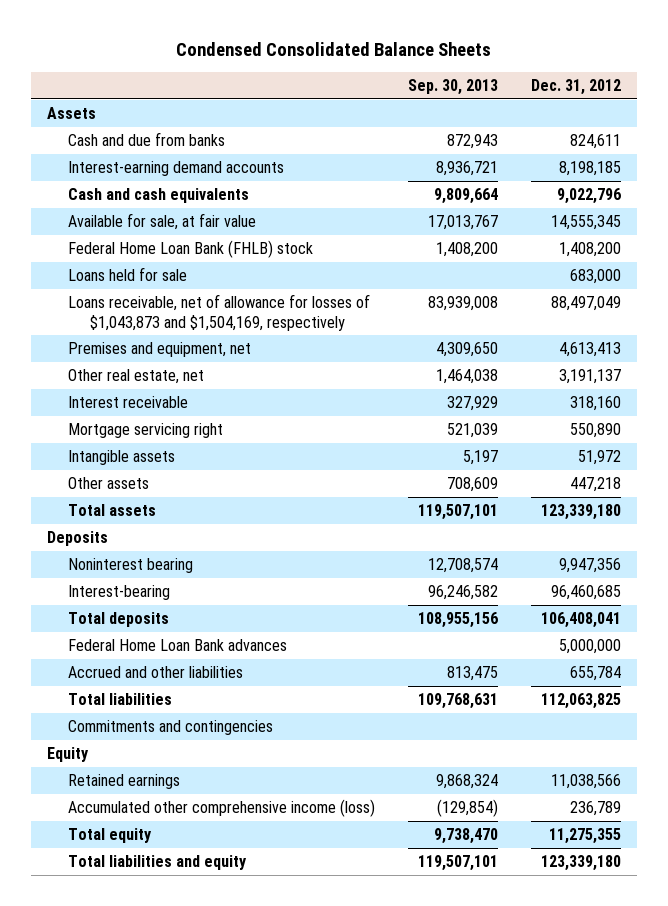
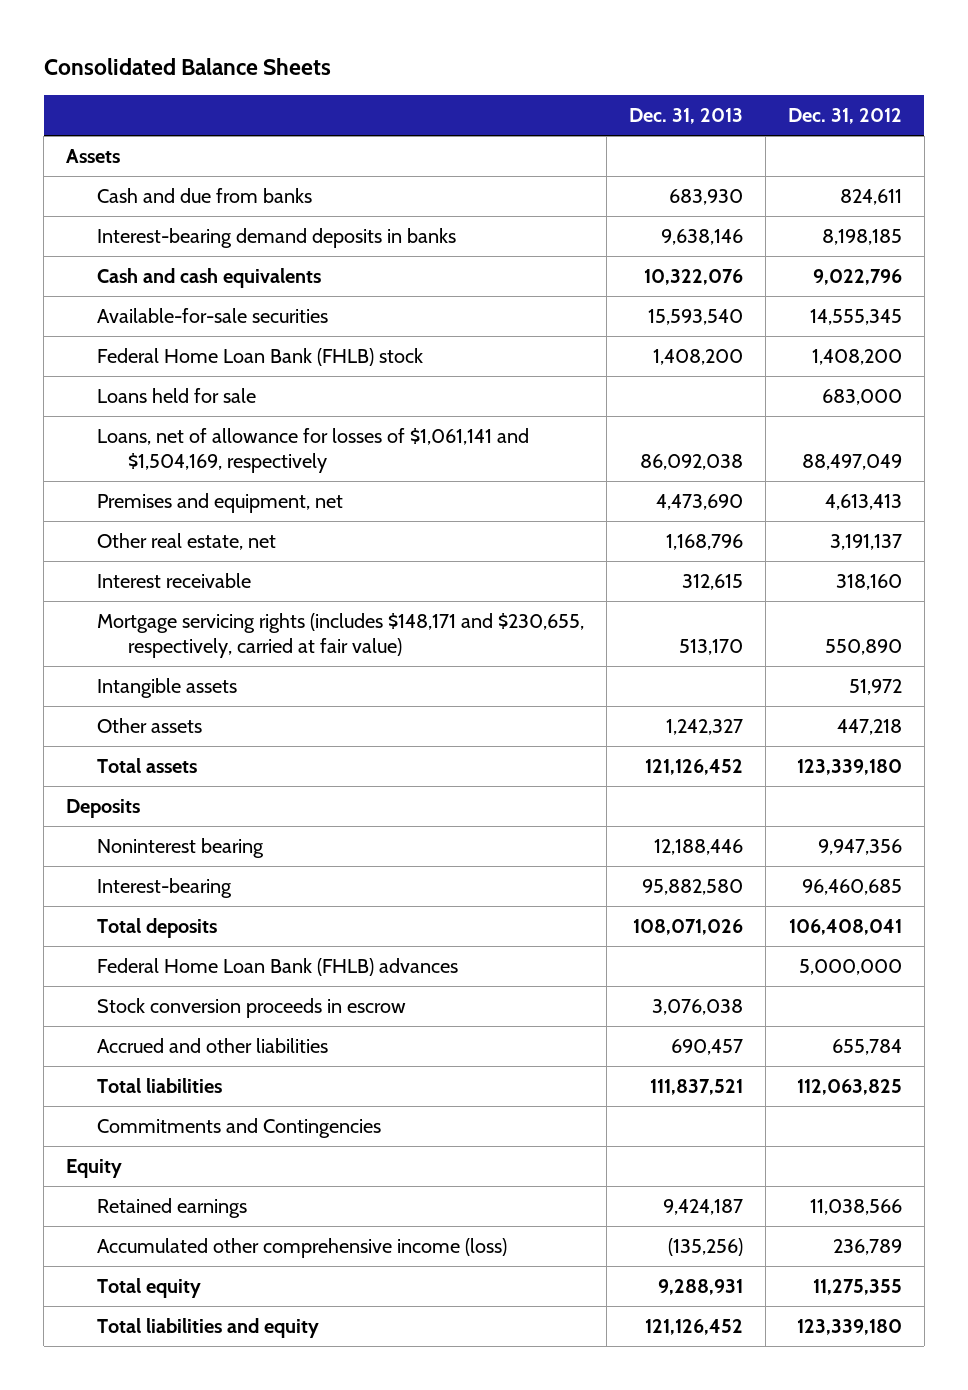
[175,41,491,56] Condensed Consolidated Balance Sheets -> [43,58,331,76] Consolidated Balance Sheets
[408,79,499,96] Sep. 30, 2013 -> none
none -> [628,108,743,125] Dec. 31, 2013
[68,161,285,177] Interest-earning demand accounts -> [97,227,457,248] Interest-bearing demand deposits in banks
[68,213,257,231] Available for sale, at fair value -> [97,307,329,323] Available-for-sale securities
[68,294,371,331] Loans receivable, net of allowance for losses of $1,043,873 and $1,504,169, respectively -> [97,427,530,474] Loans, net of allowance for losses of $1,061,141 and $1,504,169, respectively
[68,423,224,439] Mortgage servicing right -> [97,612,585,659] Mortgage servicing rights (includes $148,171 and $230,655, respectively, carried at fair value)
[68,639,288,652] Federal Home Loan Bank advances -> [97,957,459,976] Federal Home Loan Bank (FHLB) advances
none -> [97,997,407,1018] Stock conversion proceeds in escrow
[68,720,274,736] Commitments and contingencies -> [97,1117,382,1138] Commitments and Contingencies

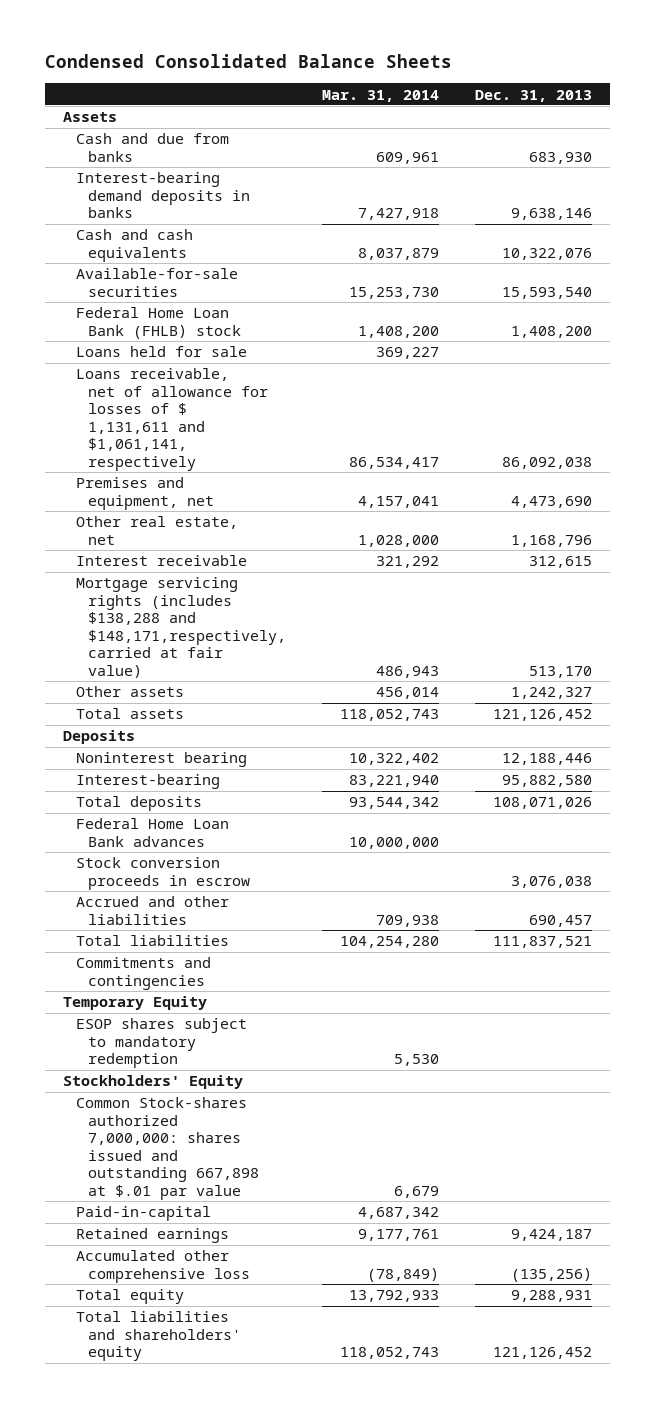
[43,58,331,76] Consolidated Balance Sheets -> [45,54,453,69] Condensed Consolidated Balance Sheets
[787,108,902,125] Dec. 31, 2012 -> none
none -> [322,89,440,102] Mar. 31, 2014
[97,427,530,474] Loans, net of allowance for losses of $1,061,141 and $1,504,169, respectively -> [75,368,269,471] Loans receivable, net of allowance for losses of $ 1,131,611 and $1,061,141, respectively
[97,677,238,698] Intangible assets -> none
[97,612,585,659] Mortgage servicing rights (includes $148,171 and $230,655, respectively, carried at fair value) -> [75,577,287,678] Mortgage servicing rights (includes $138,288 and $148,171,respectively, carried at fair value)
[97,957,459,976] Federal Home Loan Bank (FHLB) advances -> [75,818,229,847] Federal Home Loan Bank advances
[97,1117,382,1138] Commitments and Contingencies -> [75,957,211,990] Commitments and contingencies
none -> [62,996,207,1011] Temporary Equity
none -> [75,1018,247,1069] ESOP shares subject to mandatory redemption
[66,1158,123,1178] Equity -> [62,1075,243,1090] Stockholders' Equity
none -> [75,1097,260,1200] Common Stock-shares authorized 7,000,000: shares issued and outstanding 667,898 at $.01 par value
none -> [75,1206,211,1222] Paid-in-capital
[97,1237,508,1258] Accumulated other comprehensive income (loss) -> [75,1250,251,1283] Accumulated other comprehensive loss
[97,1317,320,1338] Total liabilities and equity -> [75,1311,242,1362] Total liabilities and shareholders' equity

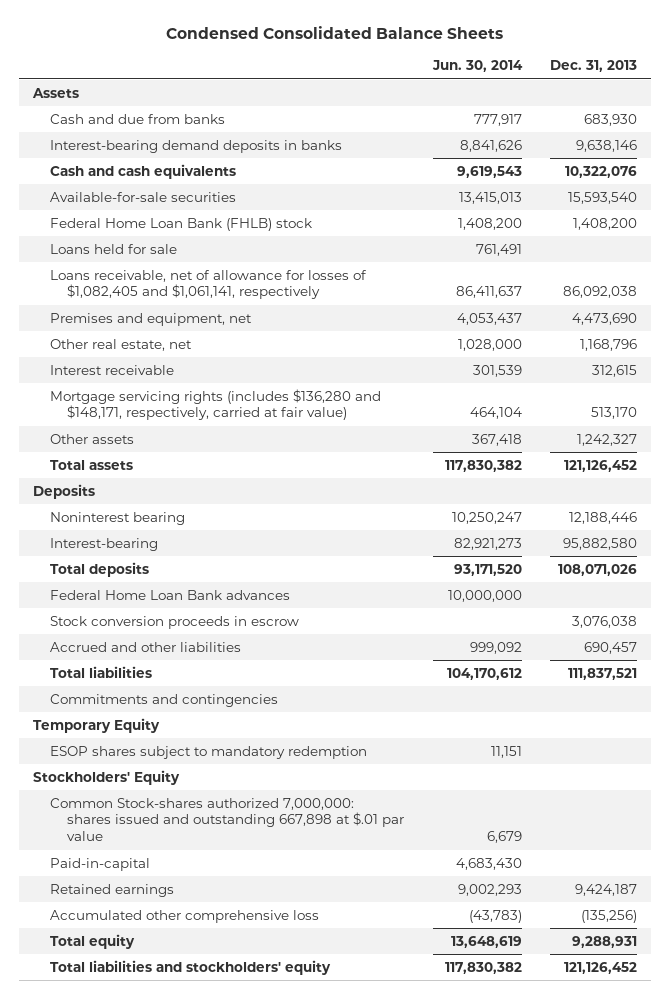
[322,89,440,102] Mar. 31, 2014 -> none
none -> [431,60,523,73] Jun. 30, 2014
[75,368,269,471] Loans receivable, net of allowance for losses of $ 1,131,611 and $1,061,141, respectively -> [49,269,367,300] Loans receivable, net of allowance for losses of $1,082,405 and $1,061,141, respectively
[75,577,287,678] Mortgage servicing rights (includes $138,288 and $148,171,respectively, carried at fair value) -> [49,388,381,421] Mortgage servicing rights (includes $136,280 and $148,171, respectively, carried at fair value)
[75,1311,242,1362] Total liabilities and shareholders' equity -> [49,959,331,975] Total liabilities and stockholders' equity

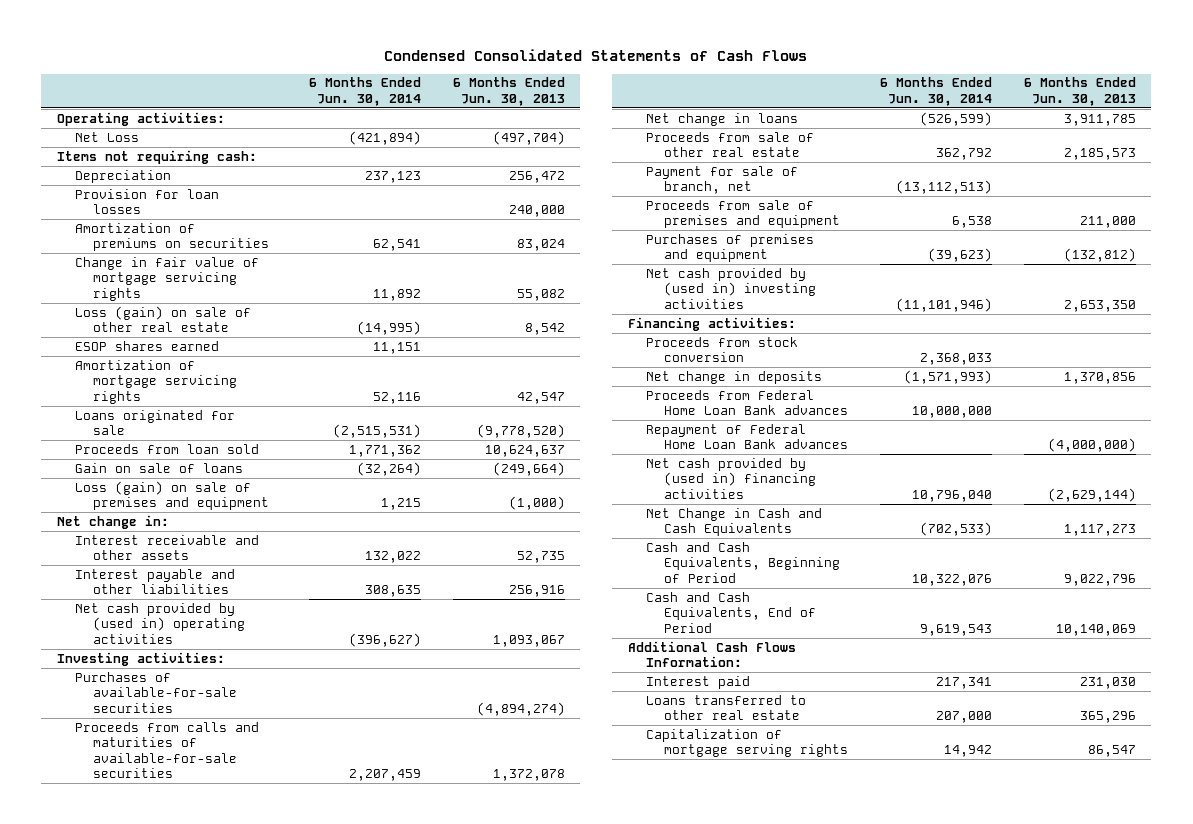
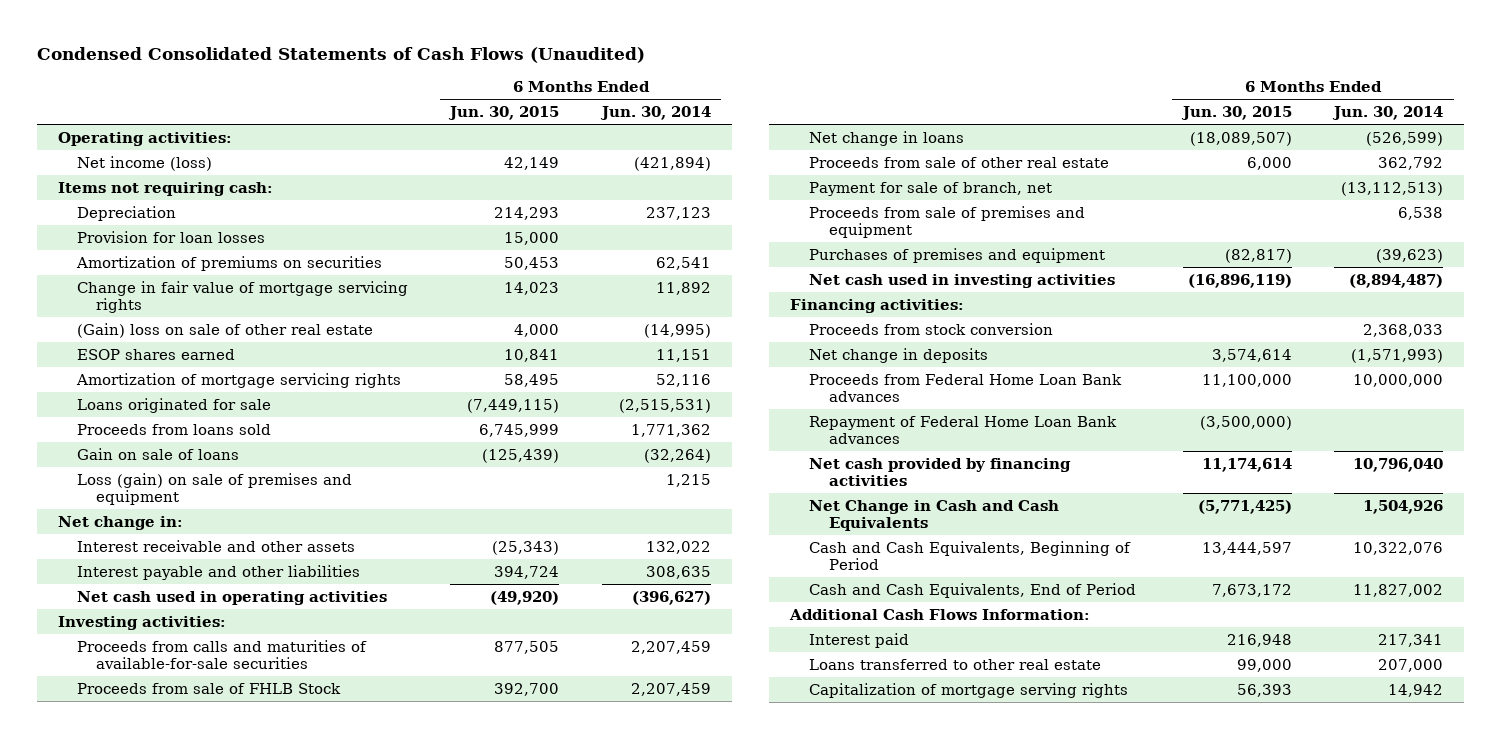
[384,48,808,61] Condensed Consolidated Statements of Cash Flows -> [36,46,645,63] Condensed Consolidated Statements of Cash Flows (Unaudited)
[452,77,565,106] 6 Months Ended Jun. 30, 2013 -> none
none -> [448,106,560,121] Jun. 30, 2015
[74,131,139,142] Net Loss -> [77,155,213,171] Net income (loss)
[74,305,251,333] Loss (gain) on sale of other real estate -> [77,322,374,338] (Gain) loss on sale of other real estate
[74,443,259,454] Proceeds from loan sold -> [77,423,272,435] Proceeds from loans sold
[74,602,245,644] Net cash provided by (used in) operating activities -> [77,590,388,605] Net cash used in operating activities
[74,671,237,713] Purchases of available-for-sale securities -> none
none -> [77,682,342,694] Proceeds from sale of FHLB Stock
[645,267,816,309] Net cash provided by (used in) investing activities -> [809,273,1116,288] Net cash used in investing activities
[895,297,992,312] (11,101,946) -> [1349,273,1444,288] (8,894,487)
[645,457,816,499] Net cash provided by (used in) financing activities -> [809,457,1072,487] Net cash provided by financing activities
[919,522,992,537] (702,533) -> [1363,499,1444,514] 1,504,926
[919,623,992,636] 9,619,543 -> [1353,583,1444,597] 11,827,002

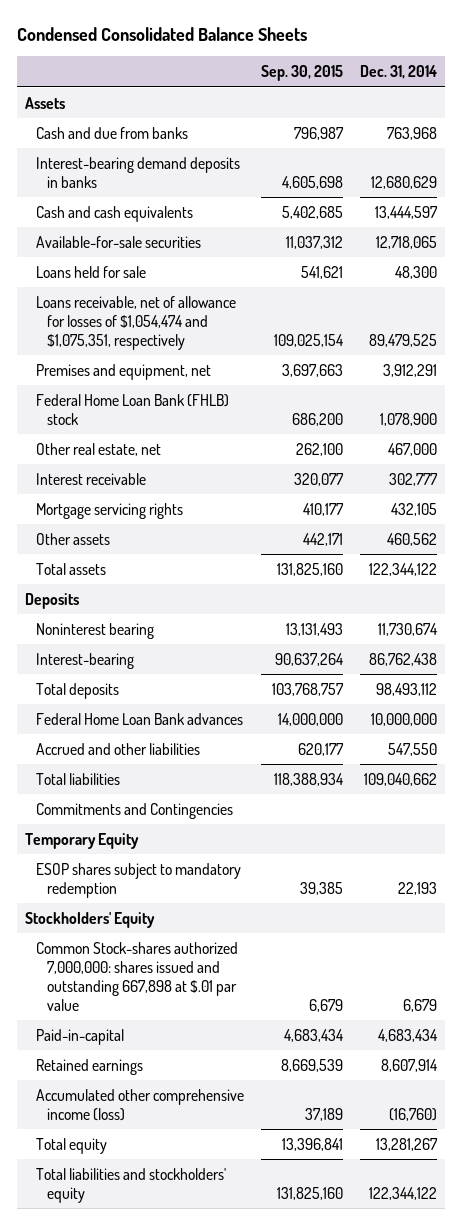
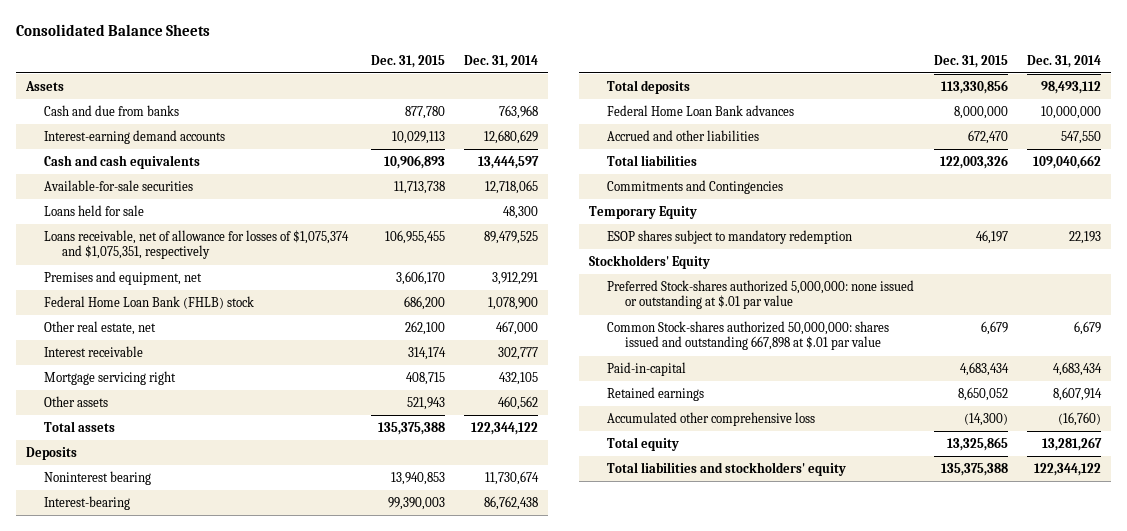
[16,26,307,41] Condensed Consolidated Balance Sheets -> [16,23,211,36] Consolidated Balance Sheets
[261,65,344,82] Sep. 30, 2015 -> none
none -> [370,54,445,68] Dec. 31, 2015
[36,156,241,188] Interest-bearing demand deposits in banks -> [44,129,226,144] Interest-earning demand accounts
[36,295,237,350] Loans receivable, net of allowance for losses of $1,054,474 and $1,075,351, respectively -> [44,229,350,260] Loans receivable, net of allowance for losses of $1,075,374 and $1,075,351, respectively
[36,502,184,519] Mortgage servicing rights -> [44,370,177,385] Mortgage servicing right
none -> [607,279,915,310] Preferred Stock-shares authorized 5,000,000: none issued or outstanding at $.01 par value
[36,941,239,1011] Common Stock-shares authorized 7,000,000: shares issued and outstanding 667,898 at $.01 par value -> [607,320,890,351] Common Stock-shares authorized 50,000,000: shares issued and outstanding 667,898 at $.01 par value
[36,1088,245,1121] Accumulated other comprehensive income (loss) -> [607,411,816,426] Accumulated other comprehensive loss

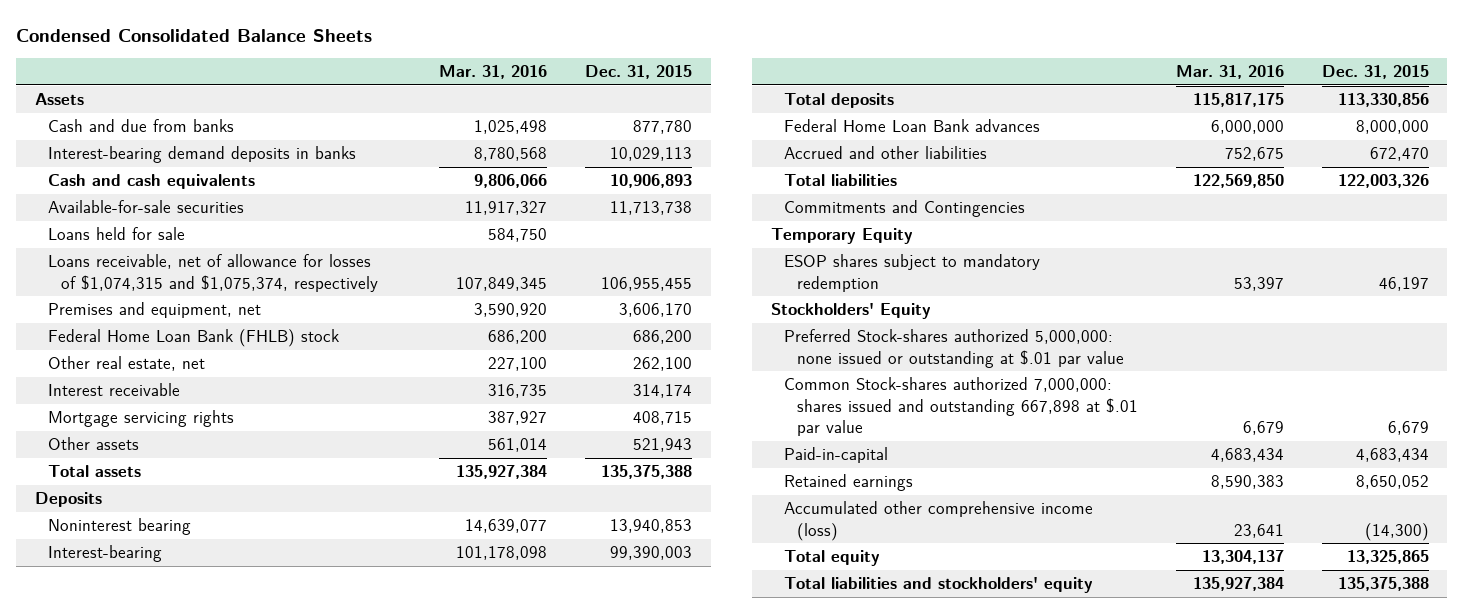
[16,23,211,36] Consolidated Balance Sheets -> [15,28,372,42] Condensed Consolidated Balance Sheets
[464,54,539,68] Dec. 31, 2014 -> none
none -> [439,65,548,80] Mar. 31, 2016
[44,129,226,144] Interest-earning demand accounts -> [47,146,356,164] Interest-bearing demand deposits in banks
[44,229,350,260] Loans receivable, net of allowance for losses of $1,075,374 and $1,075,351, respectively -> [47,254,378,292] Loans receivable, net of allowance for losses of $1,074,315 and $1,075,374, respectively
[44,370,177,385] Mortgage servicing right -> [47,410,234,428] Mortgage servicing rights
[607,320,890,351] Common Stock-shares authorized 50,000,000: shares issued and outstanding 667,898 at $.01 par value -> [784,377,1139,437] Common Stock-shares authorized 7,000,000: shares issued and outstanding 667,898 at $.01 par value
[607,411,816,426] Accumulated other comprehensive loss -> [784,501,1094,541] Accumulated other comprehensive income (loss)

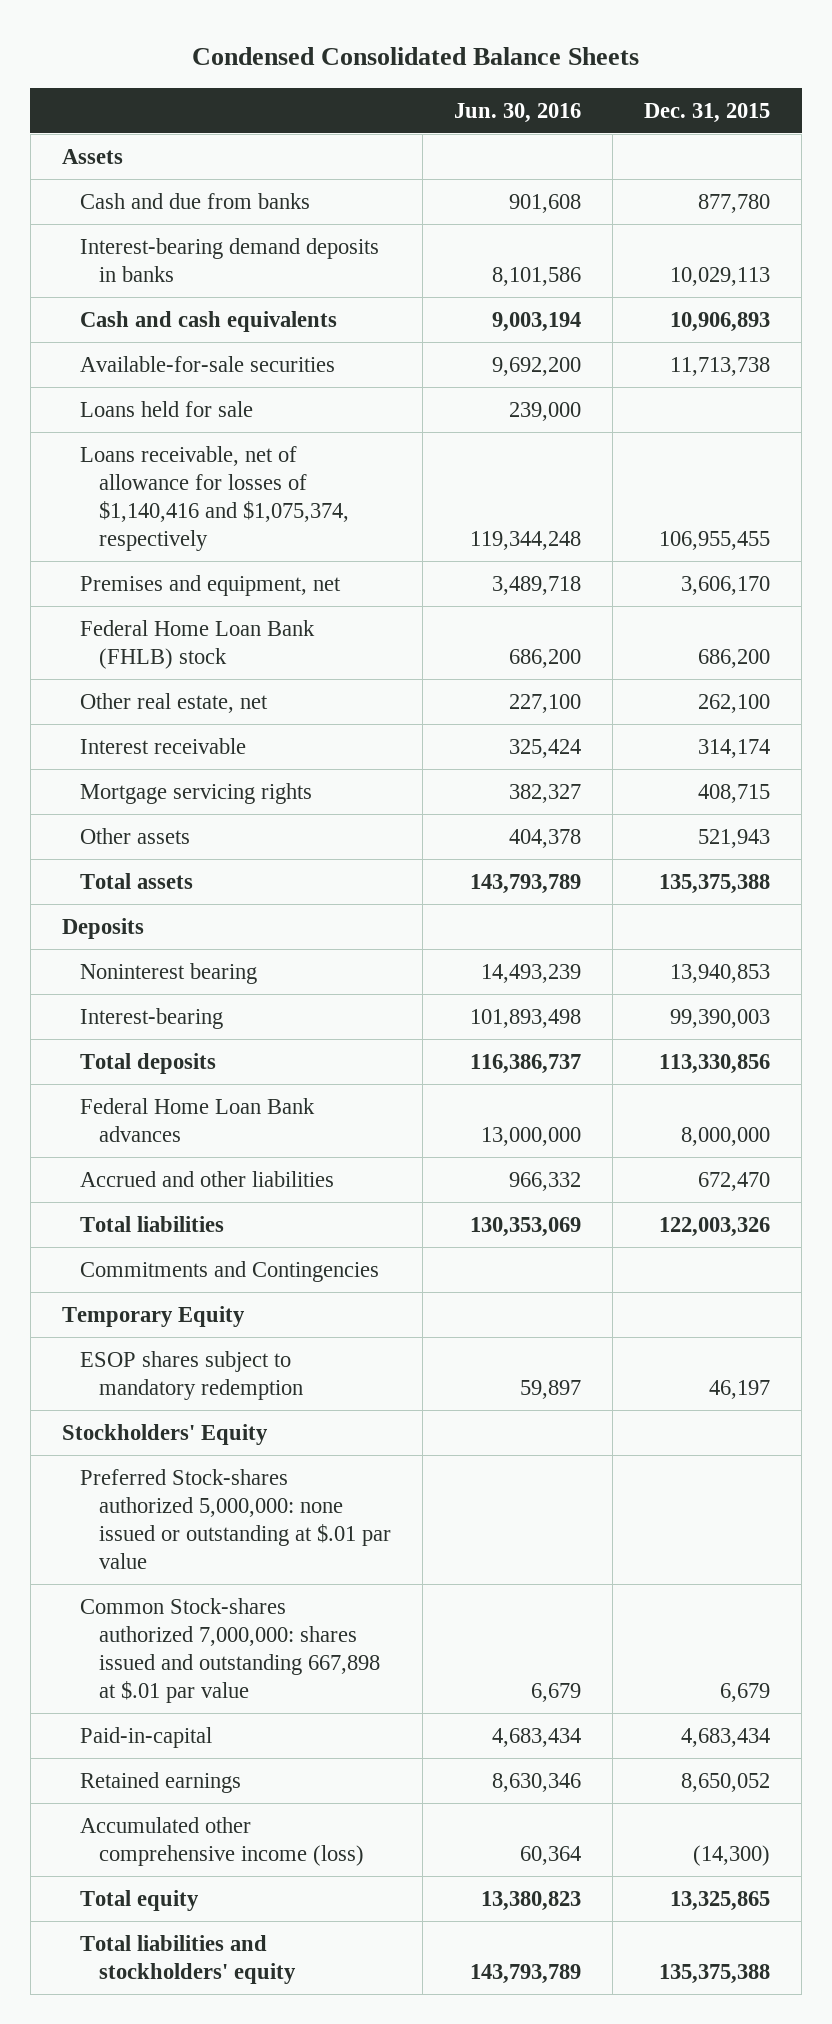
[439,65,548,80] Mar. 31, 2016 -> none
none -> [454,102,582,123] Jun. 30, 2016
[47,254,378,292] Loans receivable, net of allowance for losses of $1,074,315 and $1,075,374, respectively -> [80,445,349,552] Loans receivable, net of allowance for losses of $1,140,416 and $1,075,374, respectively

